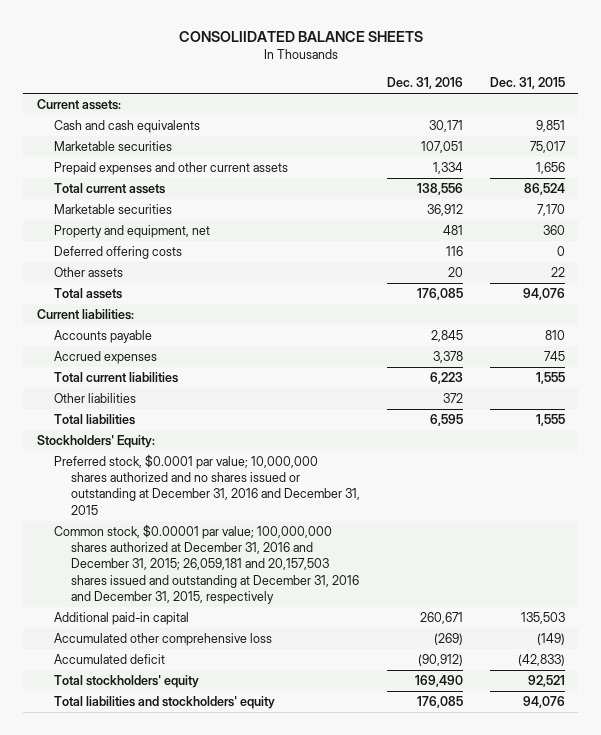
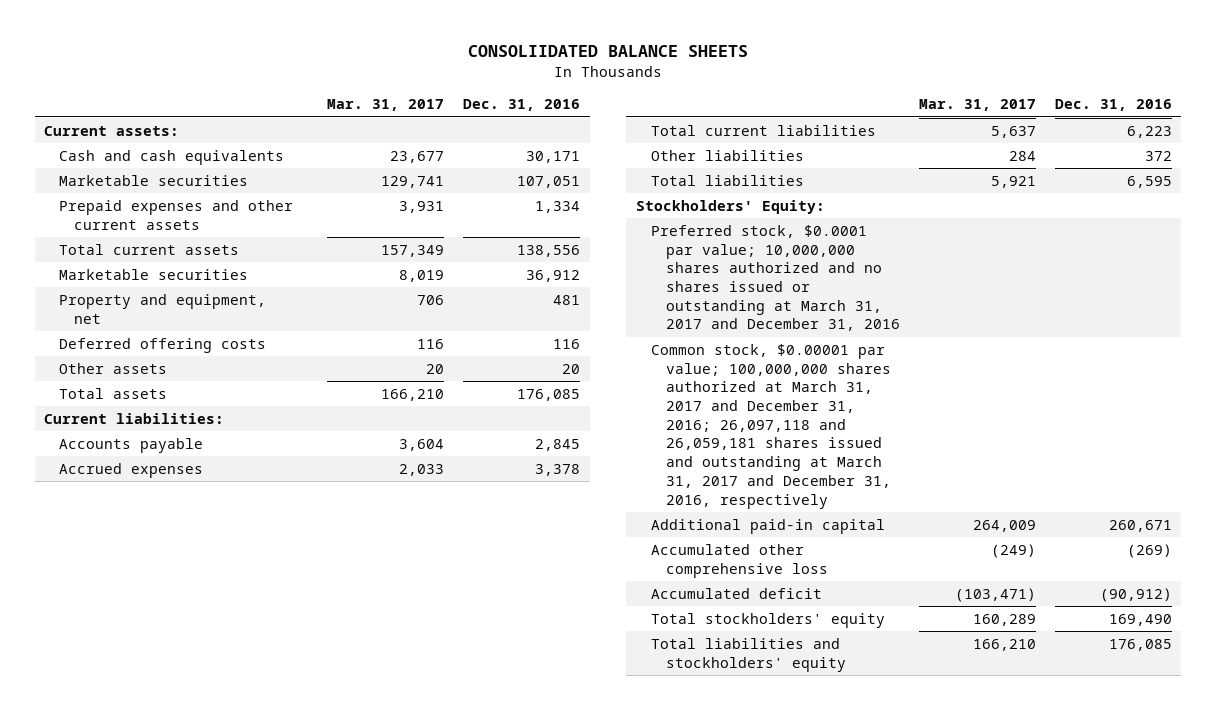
[489,76,565,89] Dec. 31, 2015 -> none
none -> [327,99,445,112] Mar. 31, 2017
[53,454,360,515] Preferred stock, $0.0001 par value; 10,000,000 shares authorized and no shares issued or outstanding at December 31, 2016 and December 31, 2015 -> [650,224,900,332] Preferred stock, $0.0001 par value; 10,000,000 shares authorized and no shares issued or outstanding at March 31, 2017 and December 31, 2016
[53,524,359,604] Common stock, $0.00001 par value; 100,000,000 shares authorized at December 31, 2016 and December 31, 2015; 26,059,181 and 20,157,503 shares issued and outstanding at December 31, 2016 and December 31, 2015, respectively -> [650,343,891,509] Common stock, $0.00001 par value; 100,000,000 shares authorized at March 31, 2017 and December 31, 2016; 26,097,118 and 26,059,181 shares issued and outstanding at March 31, 2017 and December 31, 2016, respectively

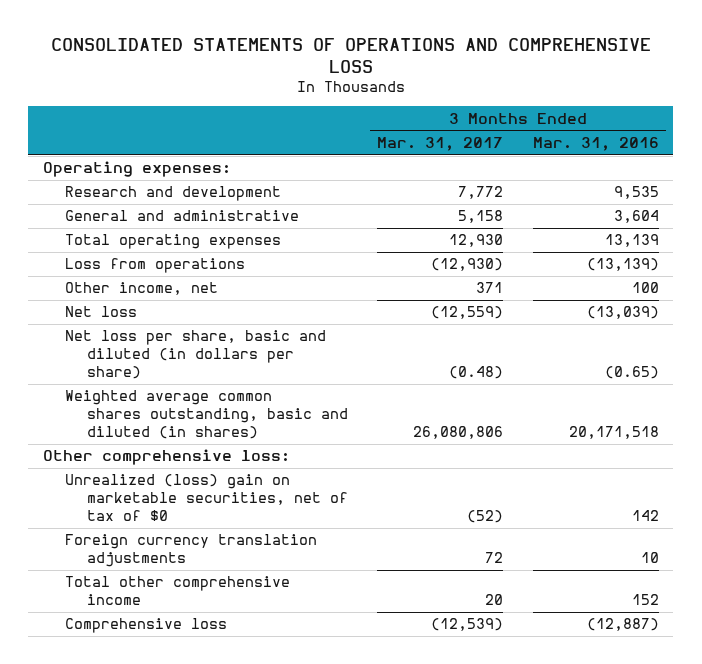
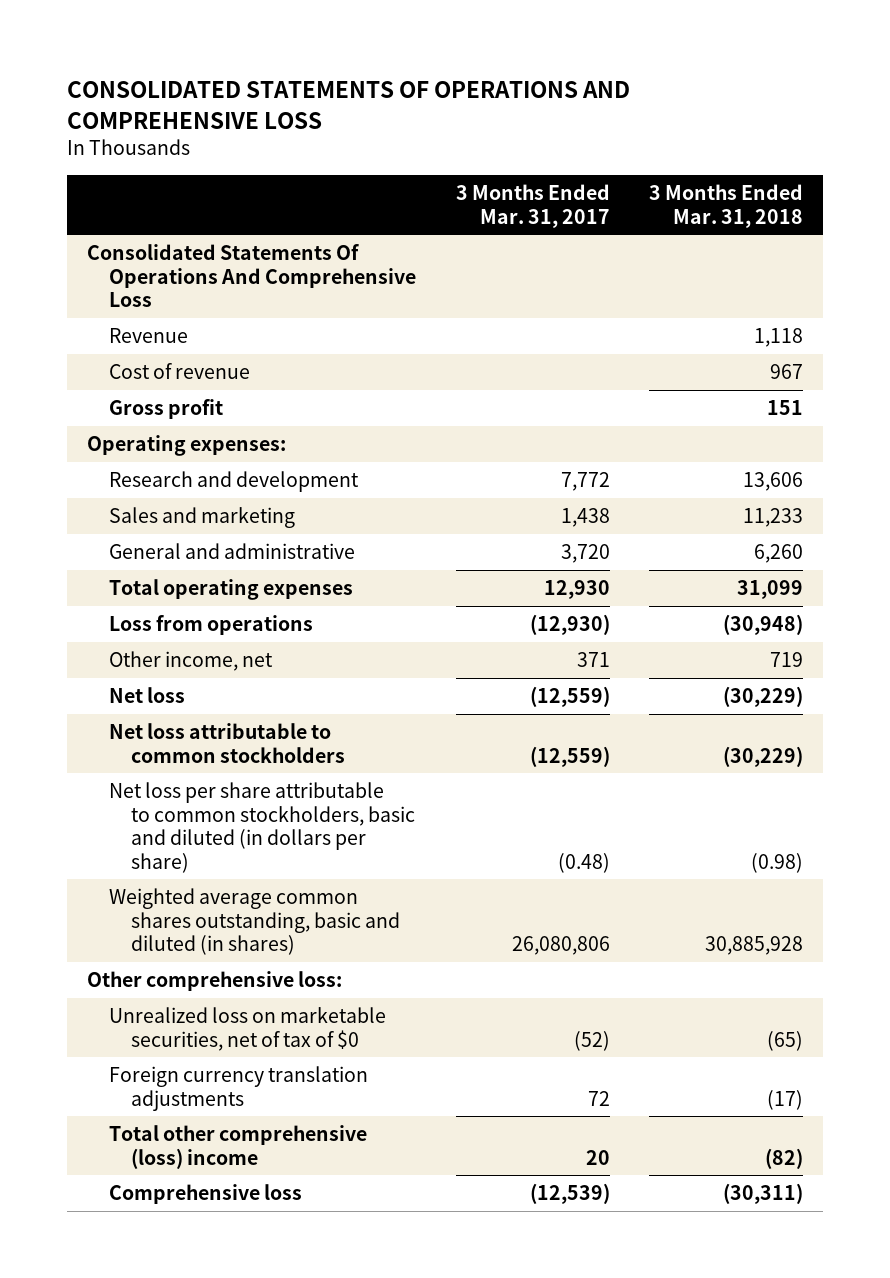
[532,136,659,151] Mar. 31, 2016 -> none
none -> [649,184,804,228] 3 Months Ended Mar. 31, 2018
none -> [87,244,417,308] Consolidated Statements Of Operations And Comprehensive Loss
none -> [109,328,189,344] Revenue
none -> [109,363,251,380] Cost of revenue
none -> [109,399,224,420] Gross profit
none -> [109,507,296,529] Sales and marketing
[458,210,504,224] 5,158 -> [560,544,610,564] 3,720
none -> [109,723,346,763] Net loss attributable to common stockholders
[65,330,327,380] Net loss per share, basic and diluted (in dollars per share) -> [109,782,416,873] Net loss per share attributable to common stockholders, basic and diluted (in dollars per share)
[65,474,349,522] Unrealized (loss) gain on marketable securities, net of tax of $0 -> [109,1007,387,1051] Unrealized loss on marketable securities, net of tax of $0
[65,576,291,606] Total other comprehensive income -> [109,1125,368,1169] Total other comprehensive (loss) income

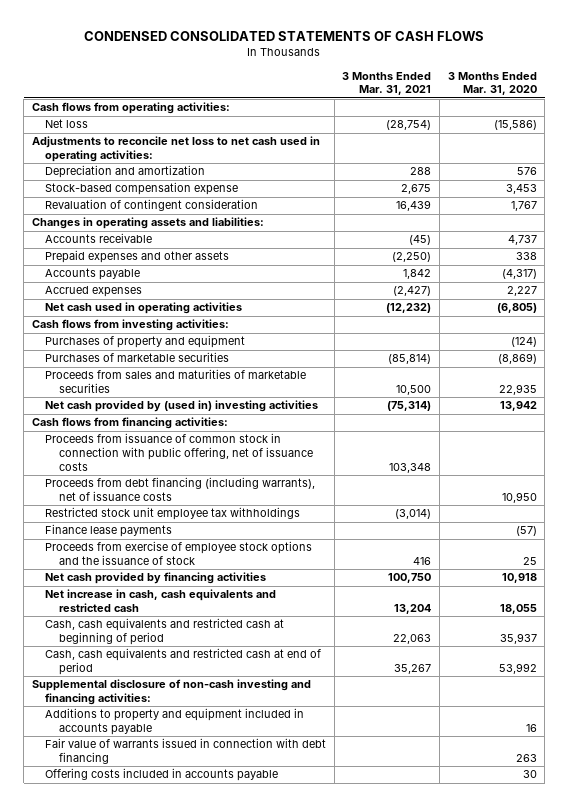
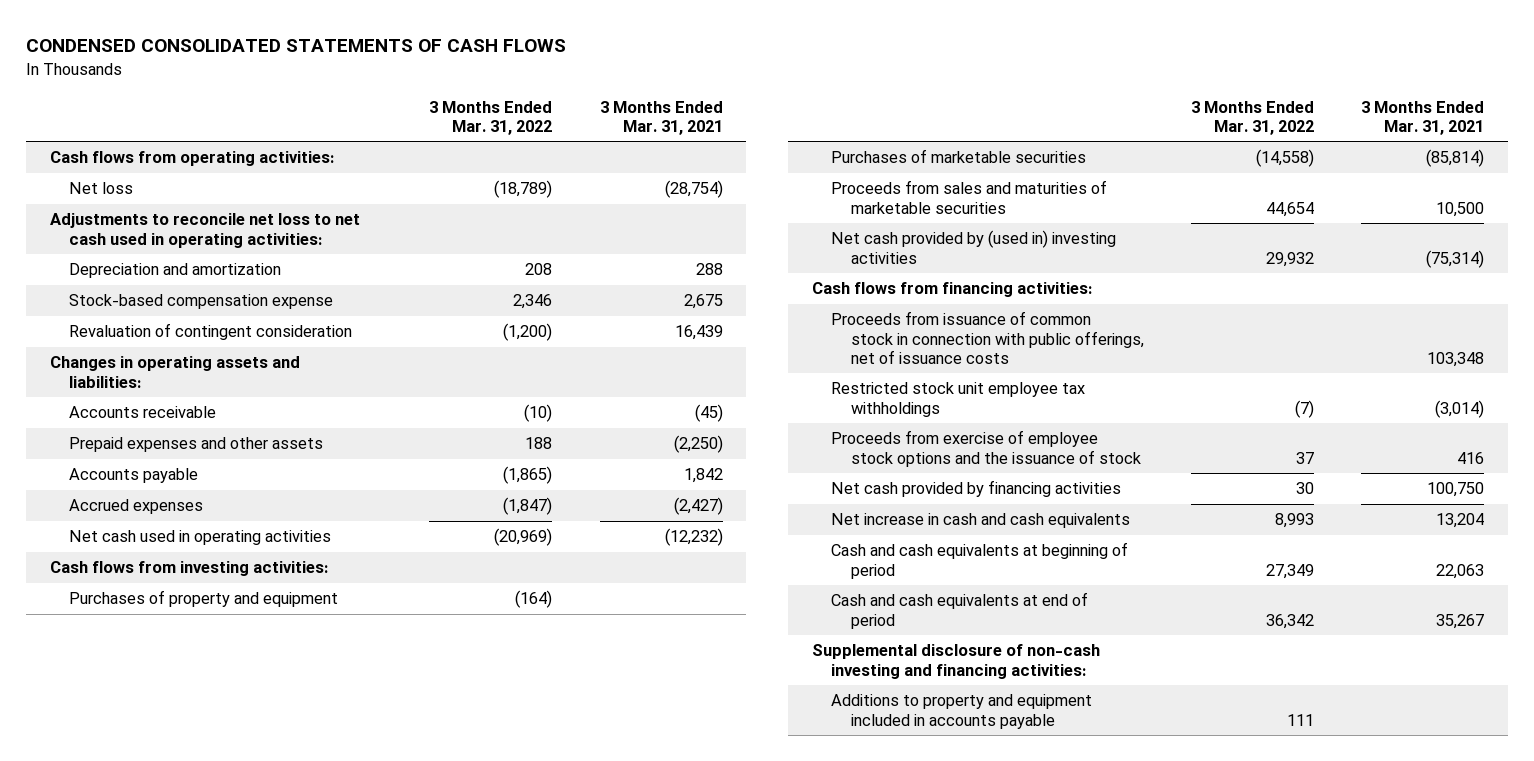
[447,71,537,96] 3 Months Ended Mar. 31, 2020 -> none
none -> [429,100,553,135] 3 Months Ended Mar. 31, 2022
[45,477,316,502] Proceeds from debt financing (including warrants), net of issuance costs -> none
[45,433,313,471] Proceeds from issuance of common stock in connection with public offering, net of issuance costs -> [831,311,1144,364] Proceeds from issuance of common stock in connection with public offerings, net of issuance costs
[45,524,173,538] Finance lease payments -> none
[45,589,277,613] Net increase in cash, cash equivalents and restricted cash -> [831,513,1131,529] Net increase in cash and cash equivalents
[45,618,285,646] Cash, cash equivalents and restricted cash at beginning of period -> [831,542,1129,579] Cash and cash equivalents at beginning of period
[45,648,322,676] Cash, cash equivalents and restricted cash at end of period -> [831,592,1089,629] Cash and cash equivalents at end of period
[45,738,327,765] Fair value of warrants issued in connection with debt financing -> none
[45,768,279,782] Offering costs included in accounts payable -> none

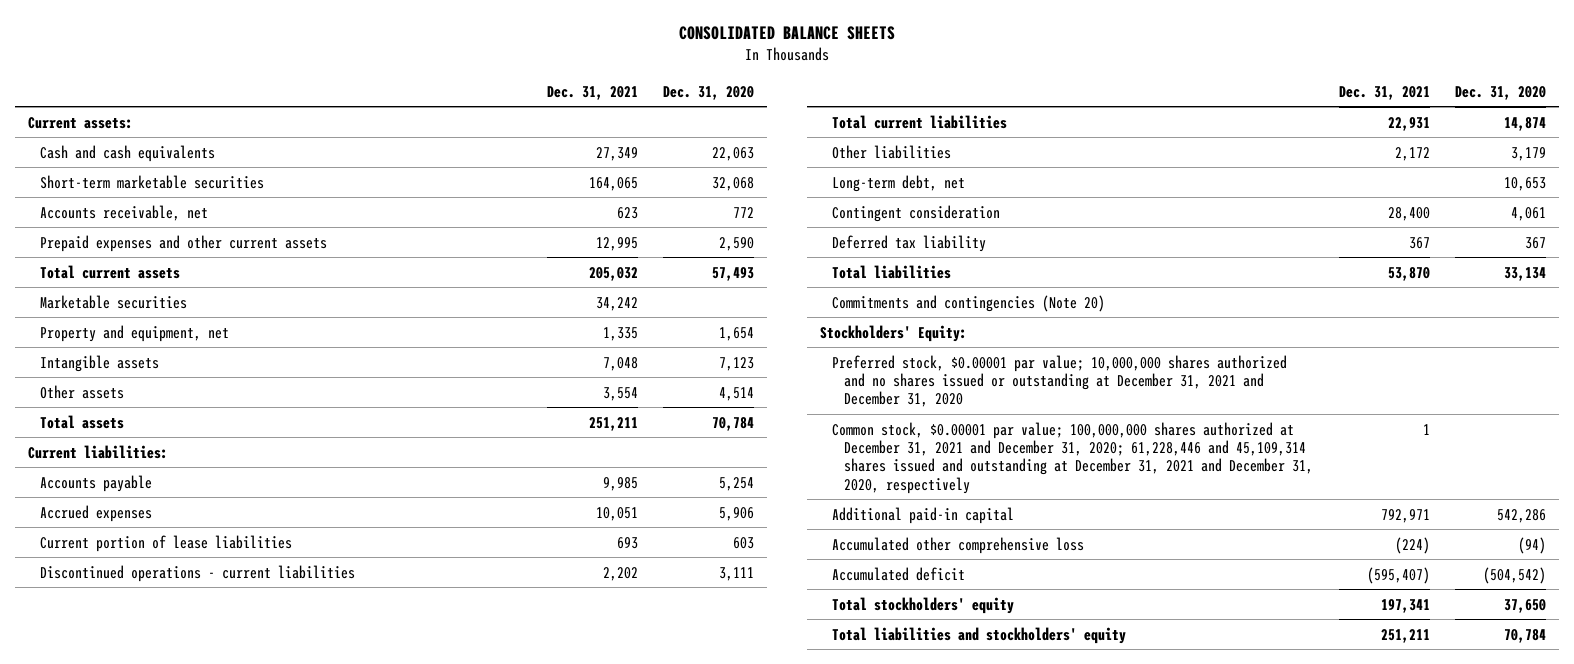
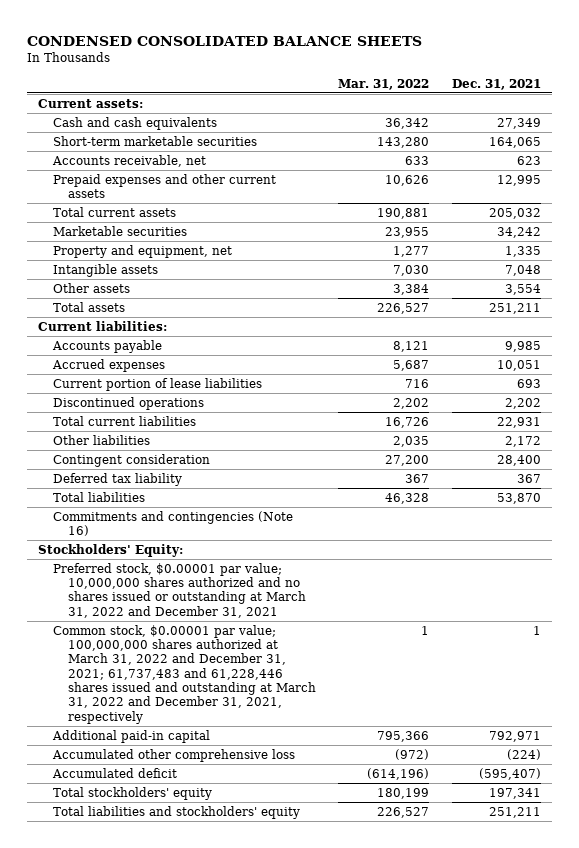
[679,26,896,41] CONSOLIDATED BALANCE SHEETS -> [26,35,422,46] CONDENSED CONSOLIDATED BALANCE SHEETS
[663,85,755,100] Dec. 31, 2020 -> none
none -> [338,79,430,91] Mar. 31, 2022
[39,564,355,582] Discontinued operations - current liabilities -> [53,396,205,410] Discontinued operations
[831,174,965,192] Long-term debt, net -> none
[831,294,1105,312] Commitments and contingencies (Note 20) -> [53,510,294,537] Commitments and contingencies (Note 16)
[831,354,1287,408] Preferred stock, $0.00001 par value; 10,000,000 shares authorized and no shares issued or outstanding at December 31, 2021 and December 31, 2020 -> [53,562,307,618] Preferred stock, $0.00001 par value; 10,000,000 shares authorized and no shares issued or outstanding at March 31, 2022 and December 31, 2021
[831,421,1313,494] Common stock, $0.00001 par value; 100,000,000 shares authorized at December 31, 2021 and December 31, 2020; 61,228,446 and 45,109,314 shares issued and outstanding at December 31, 2021 and December 31, 2020, respectively -> [53,624,317,724] Common stock, $0.00001 par value; 100,000,000 shares authorized at March 31, 2022 and December 31, 2021; 61,737,483 and 61,228,446 shares issued and outstanding at March 31, 2022 and December 31, 2021, respectively

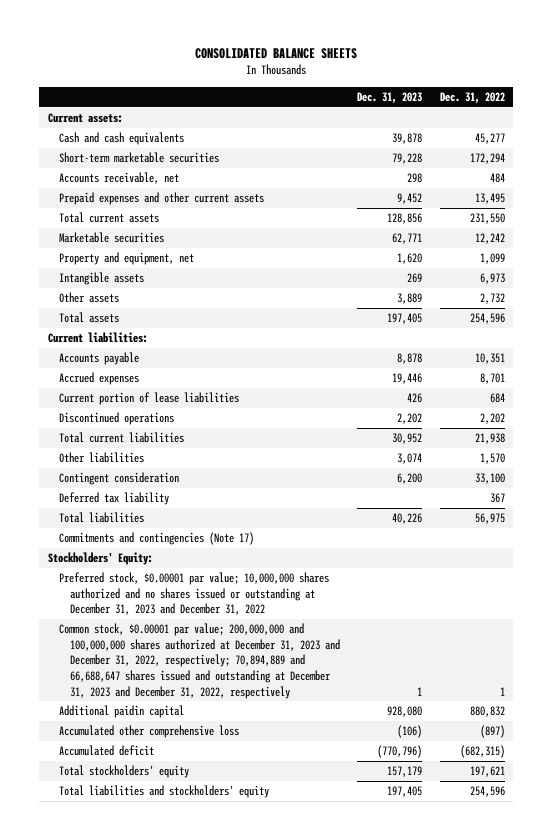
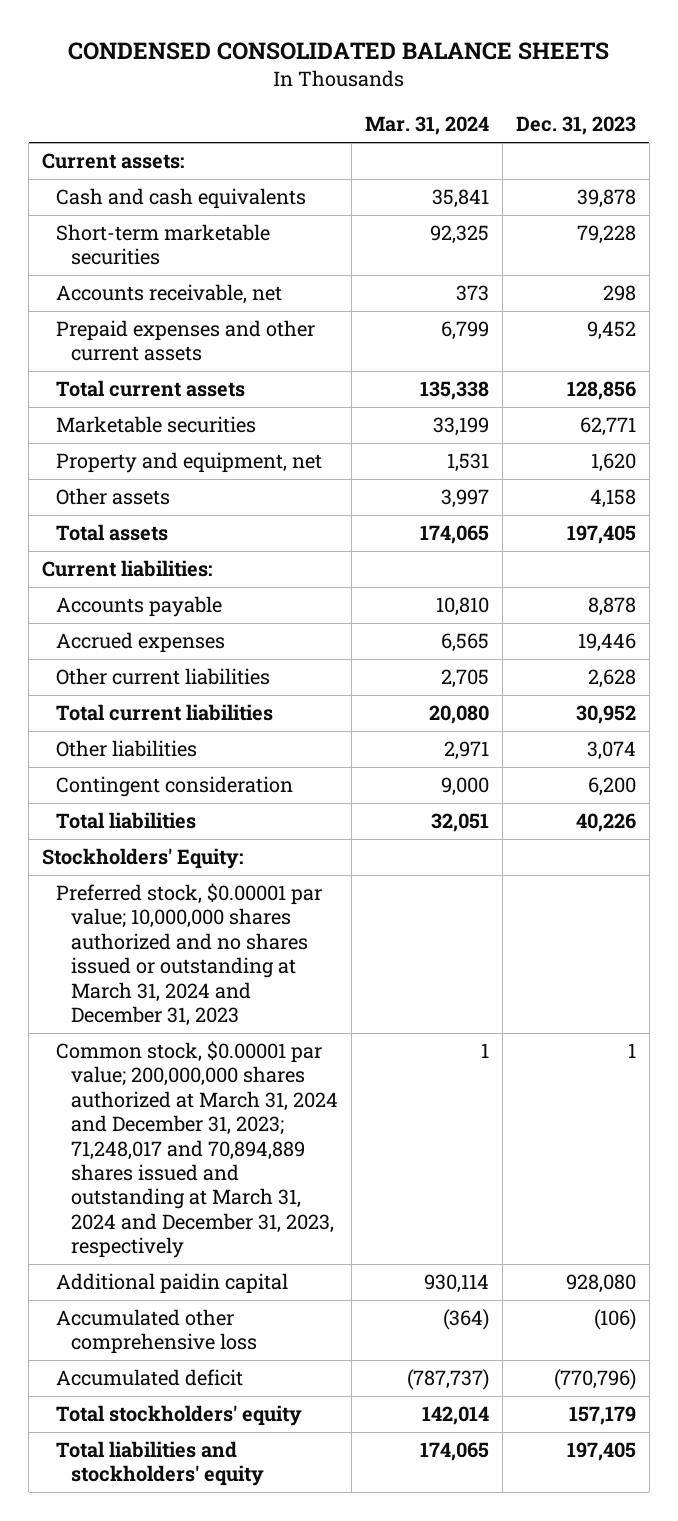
[195,47,358,59] CONSOLIDATED BALANCE SHEETS -> [67,42,609,61] CONDENSED CONSOLIDATED BALANCE SHEETS
[439,92,505,105] Dec. 31, 2022 -> none
none -> [364,116,489,136] Mar. 31, 2024
[58,272,144,286] Intangible assets -> none
[397,293,423,305] 3,889 -> [589,489,636,509] 4,158
[58,392,239,406] Current portion of lease liabilities -> none
[58,412,174,426] Discontinued operations -> none
none -> [56,668,271,686] Other current liabilities
[58,492,169,506] Deferred tax liability -> none
[58,532,254,546] Commitments and contingencies (Note 17) -> none
[58,572,329,616] Preferred stock, $0.00001 par value; 10,000,000 shares authorized and no shares issued or outstanding at December 31, 2023 and December 31, 2022 -> [56,883,323,1026] Preferred stock, $0.00001 par value; 10,000,000 shares authorized and no shares issued or outstanding at March 31, 2024 and December 31, 2023
[58,623,340,699] Common stock, $0.00001 par value; 200,000,000 and 100,000,000 shares authorized at December 31, 2023 and December 31, 2022, respectively; 70,894,889 and 66,688,647 shares issued and outstanding at December 31, 2023 and December 31, 2022, respectively -> [56,1041,338,1259] Common stock, $0.00001 par value; 200,000,000 shares authorized at March 31, 2024 and December 31, 2023; 71,248,017 and 70,894,889 shares issued and outstanding at March 31, 2024 and December 31, 2023, respectively

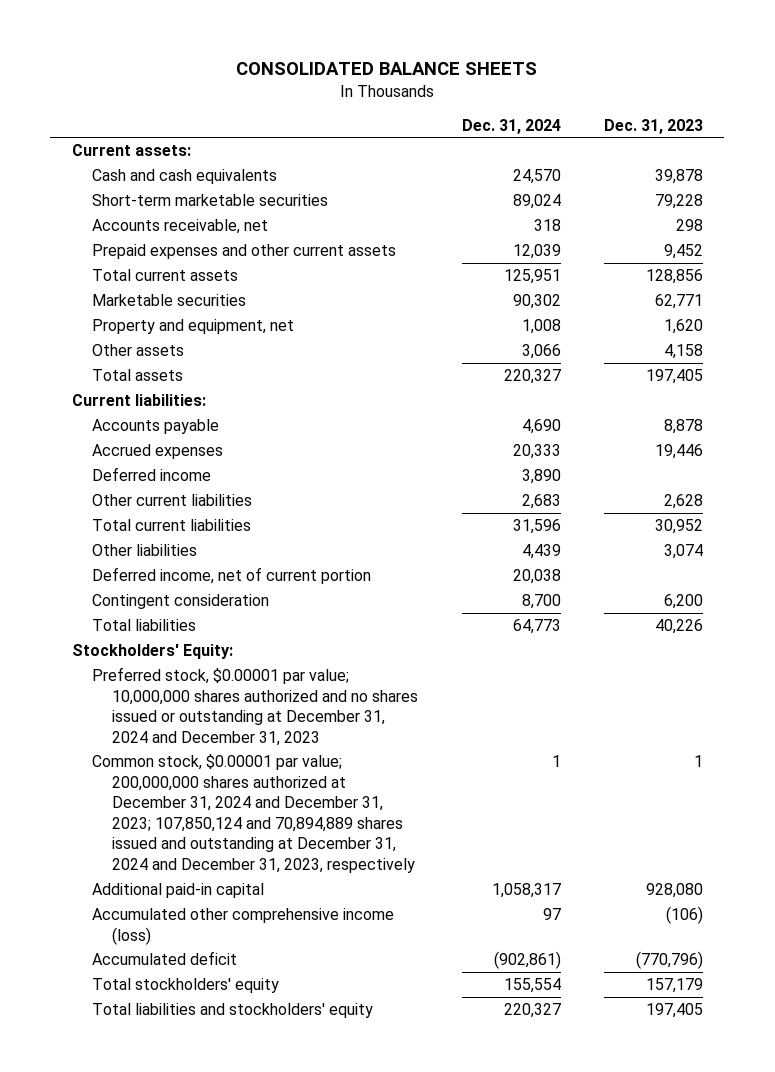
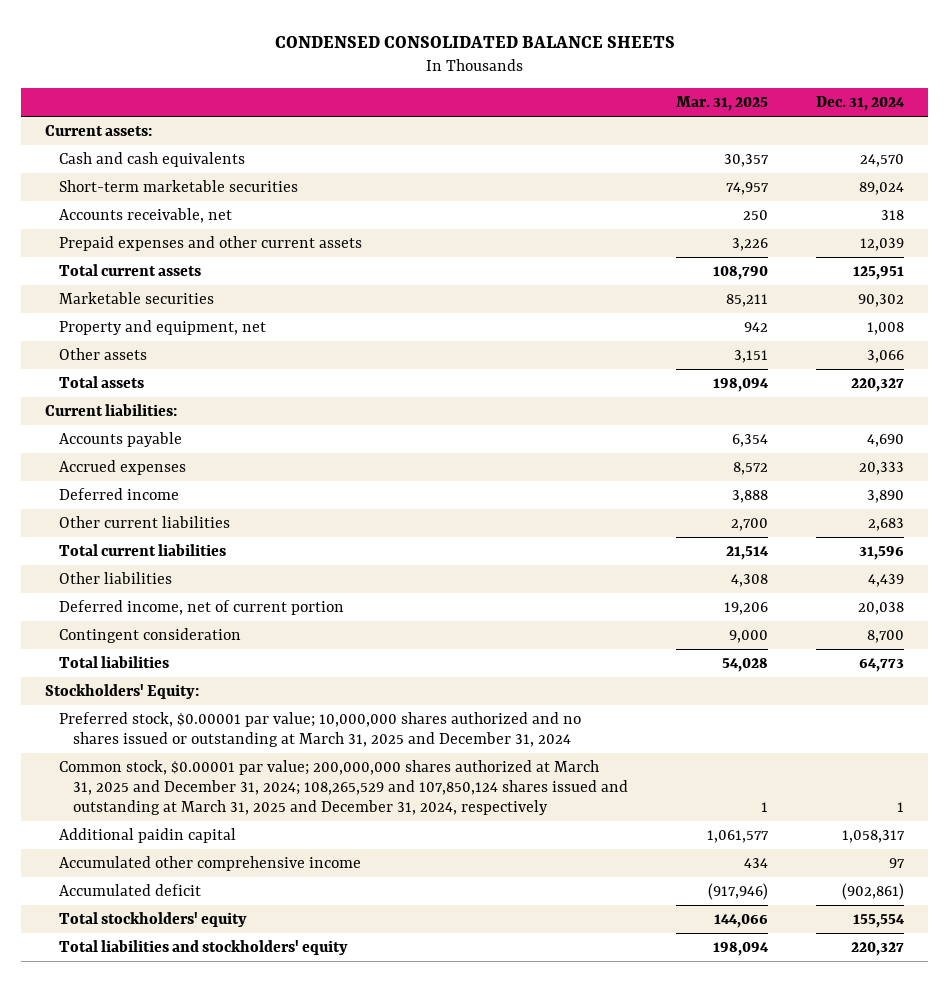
[236,62,538,76] CONSOLIDATED BALANCE SHEETS -> [274,35,675,48] CONDENSED CONSOLIDATED BALANCE SHEETS
[603,118,703,134] Dec. 31, 2023 -> none
none -> [676,96,769,112] Mar. 31, 2025
[92,666,419,746] Preferred stock, $0.00001 par value; 10,000,000 shares authorized and no shares issued or outstanding at December 31, 2024 and December 31, 2023 -> [59,711,582,747] Preferred stock, $0.00001 par value; 10,000,000 shares authorized and no shares issued or outstanding at March 31, 2025 and December 31, 2024
[92,753,416,873] Common stock, $0.00001 par value; 200,000,000 shares authorized at December 31, 2024 and December 31, 2023; 107,850,124 and 70,894,889 shares issued and outstanding at December 31, 2024 and December 31, 2023, respectively -> [59,759,629,815] Common stock, $0.00001 par value; 200,000,000 shares authorized at March 31, 2025 and December 31, 2024; 108,265,529 and 107,850,124 shares issued and outstanding at March 31, 2025 and December 31, 2024, respectively
[92,882,265,898] Additional paid-in capital -> [59,827,237,843] Additional paidin capital
[92,907,395,945] Accumulated other comprehensive income (loss) -> [59,855,362,871] Accumulated other comprehensive income

